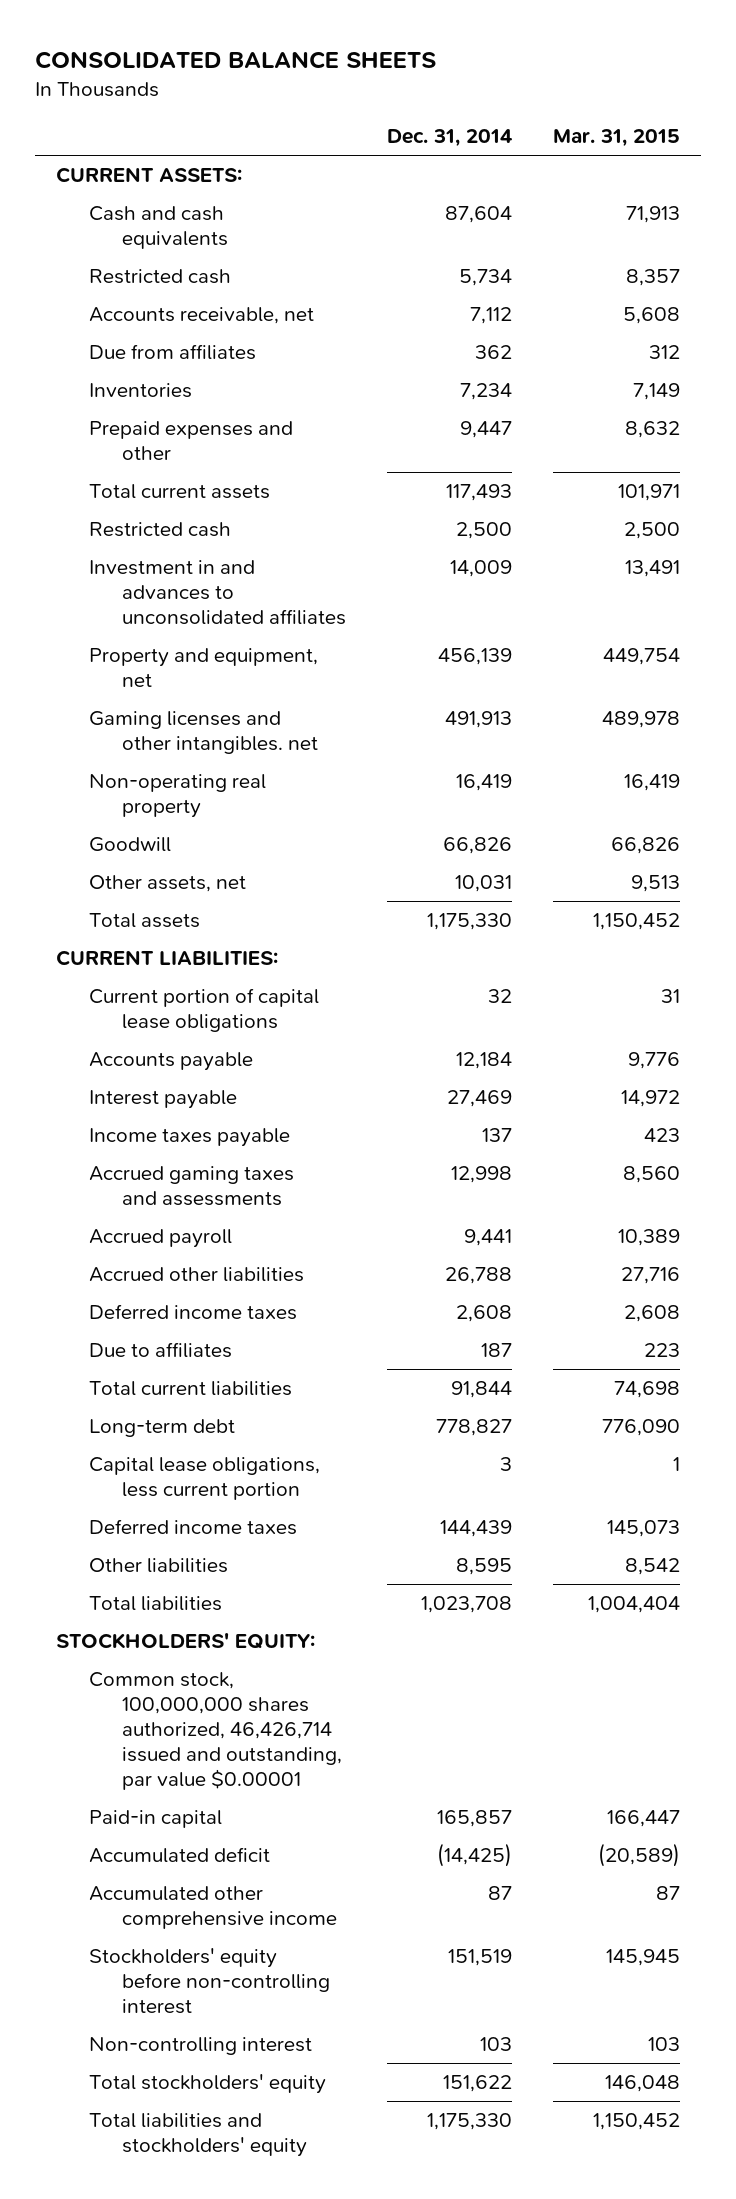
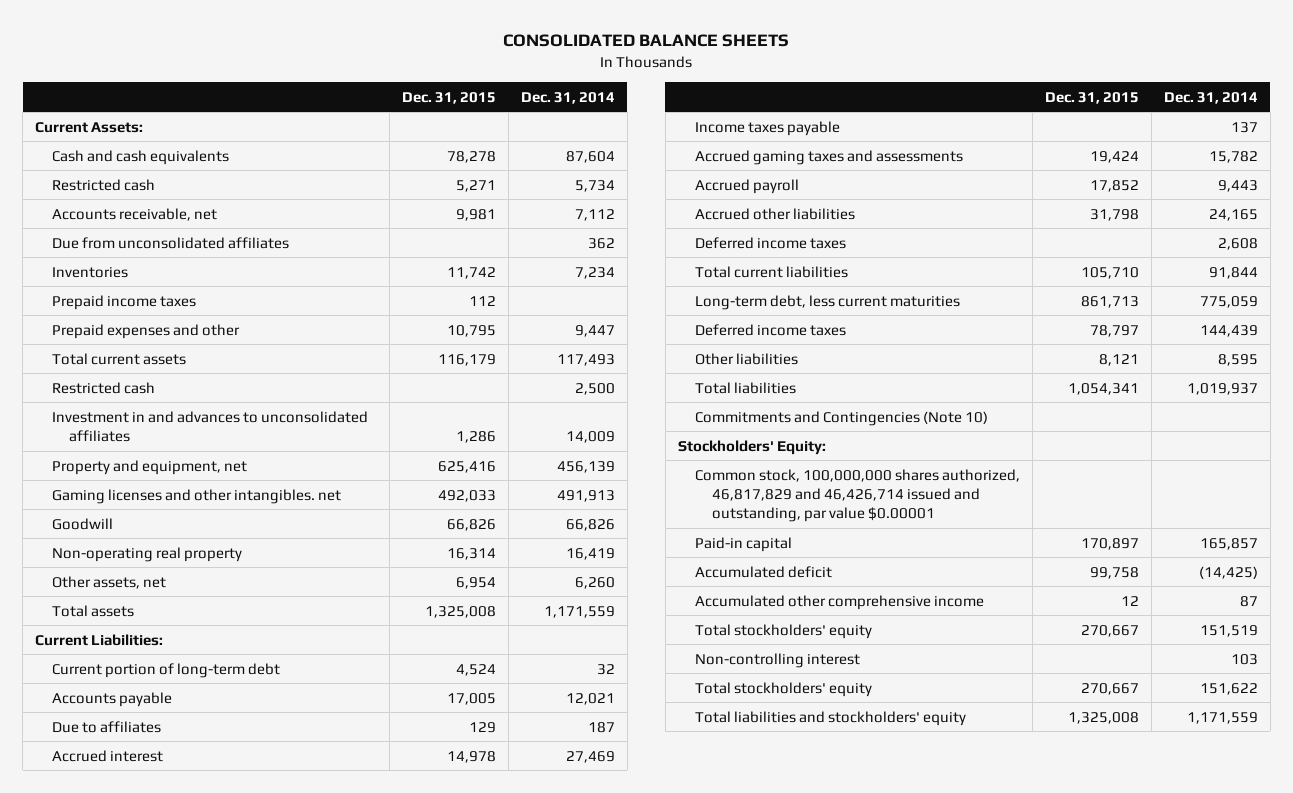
[553,129,681,148] Mar. 31, 2015 -> none
none -> [401,91,496,104] Dec. 31, 2015
[55,167,242,184] CURRENT ASSETS: -> [35,121,144,133] Current Assets:
[88,344,256,361] Due from affiliates -> [51,236,289,249] Due from unconsolidated affiliates
none -> [51,294,196,310] Prepaid income taxes
[88,988,319,1033] Current portion of capital lease obligations -> none
[88,774,266,819] Non-operating real property -> [51,546,242,562] Non-operating real property
[455,875,513,893] 10,031 -> [574,576,615,589] 6,260
[427,913,513,931] 1,175,330 -> [543,605,615,618] 1,171,559
[55,950,278,967] CURRENT LIABILITIES: -> [35,633,164,646] Current Liabilities:
none -> [51,662,280,678] Current portion of long-term debt
[456,1052,513,1070] 12,184 -> [565,692,615,705] 12,021
[88,1342,232,1359] Due to affiliates -> [51,720,161,733] Due to affiliates
[88,1090,237,1110] Interest payable -> [51,749,163,762] Accrued interest
[451,1166,513,1184] 12,998 -> [1208,150,1258,163] 15,782
[464,1229,513,1247] 9,441 -> [1217,179,1258,192] 9,443
[445,1267,513,1285] 26,788 -> [1208,208,1258,221] 24,165
[88,1457,320,1501] Capital lease obligations, less current portion -> none
[88,1419,235,1438] Long-term debt -> [694,294,960,310] Long-term debt, less current maturities
[436,1419,513,1437] 778,827 -> [1199,295,1258,308] 775,059
[421,1596,513,1614] 1,023,708 -> [1186,382,1258,395] 1,019,937
none -> [694,410,988,426] Commitments and Contingencies (Note 10)
[55,1633,315,1650] STOCKHOLDERS' EQUITY: -> [677,439,826,455] Stockholders' Equity:
[88,1672,342,1790] Common stock, 100,000,000 shares authorized, 46,426,714 issued and outstanding, par value $0.00001 -> [694,468,1020,523] Common stock, 100,000,000 shares authorized, 46,817,829 and 46,426,714 issued and outstanding, par value $0.00001
[88,1948,330,2014] Stockholders' equity before non-controlling interest -> [694,623,872,639] Total stockholders' equity
[427,2113,513,2131] 1,175,330 -> [1186,711,1258,724] 1,171,559

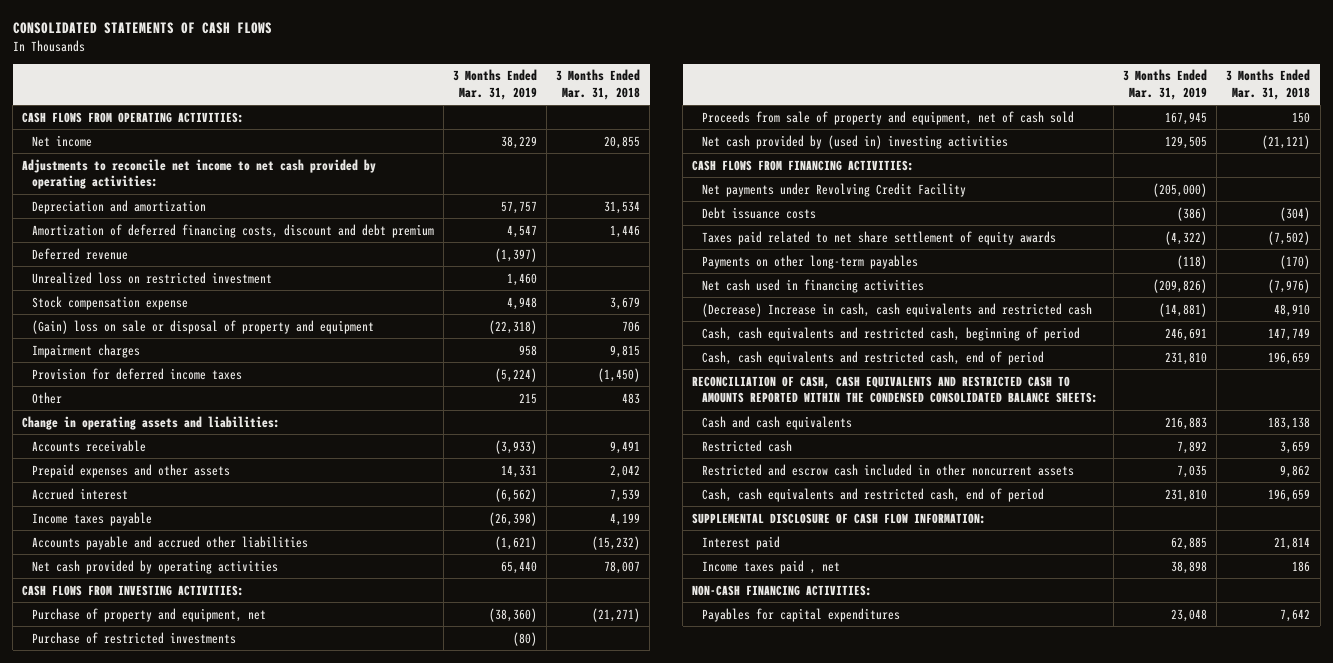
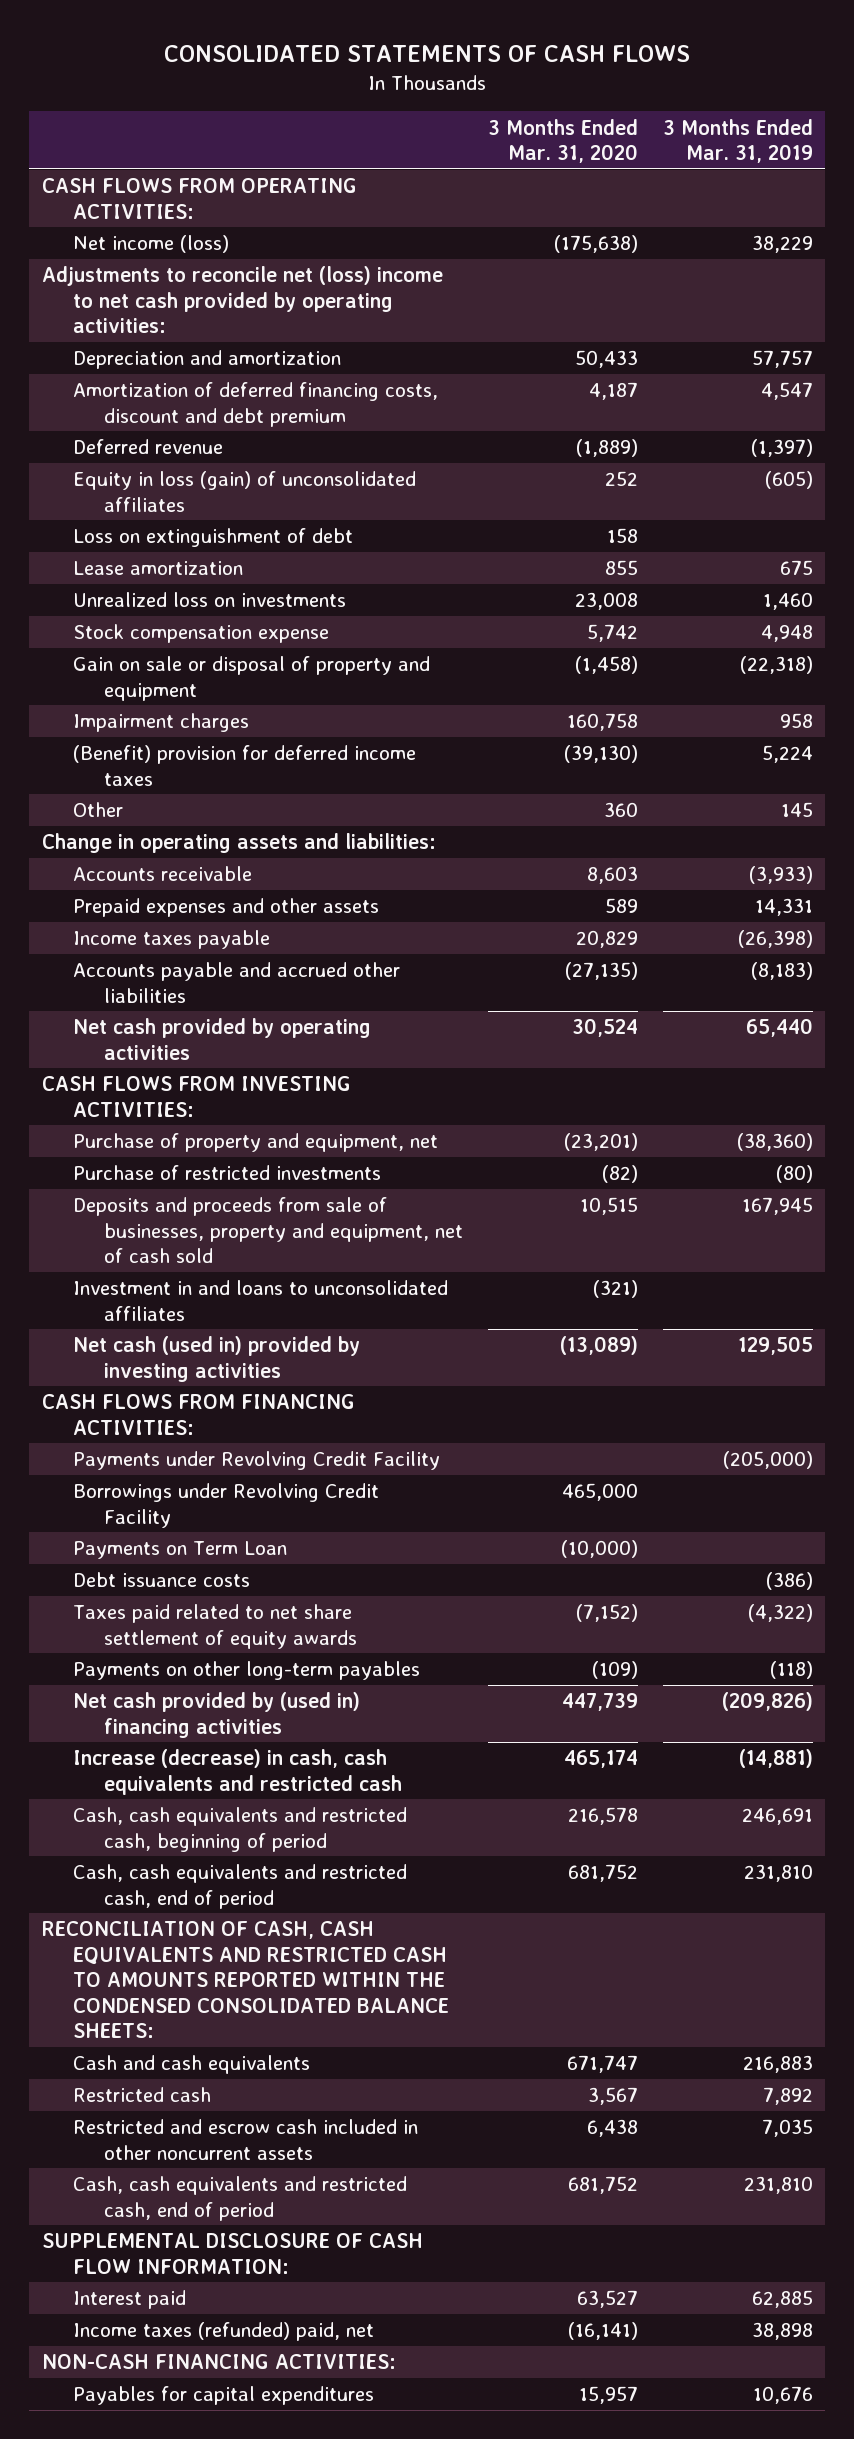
[556,69,641,100] 3 Months Ended Mar. 31, 2018 -> none
none -> [487,118,638,164] 3 Months Ended Mar. 31, 2020
[31,134,92,147] Net income -> [72,235,229,254] Net income (loss)
[22,158,377,190] Adjustments to reconcile net income to net cash provided by operating activities: -> [41,266,443,334] Adjustments to reconcile net (loss) income to net cash provided by operating activities:
none -> [72,471,416,512] Equity in loss (gain) of unconsolidated affiliates
none -> [72,528,353,548] Loss on extinguishment of debt
none -> [72,561,243,576] Lease amortization
[31,271,272,284] Unrealized loss on restricted investment -> [72,592,346,608] Unrealized loss on investments
[31,319,374,334] (Gain) loss on sale or disposal of property and equipment -> [72,656,430,701] Gain on sale or disposal of property and equipment
[31,367,242,380] Provision for deferred income taxes -> [72,745,416,786] (Benefit) provision for deferred income taxes
[495,367,538,382] (5,224) -> [761,745,813,764] 5,224
[519,392,538,404] 215 -> [780,802,813,818] 145
[31,487,128,500] Accrued interest -> none
[495,535,538,550] (1,621) -> [750,962,813,981] (8,183)
[701,110,1074,125] Proceeds from sale of property and equipment, net of cash sold -> [72,1197,463,1264] Deposits and proceeds from sale of businesses, property and equipment, net of cash sold
none -> [72,1280,448,1321] Investment in and loans to unconsolidated affiliates
[701,134,1008,149] Net cash provided by (used in) investing activities -> [72,1336,360,1382] Net cash (used in) provided by investing activities
[701,182,966,197] Net payments under Revolving Credit Facility -> [72,1451,440,1471] Payments under Revolving Credit Facility
none -> [72,1483,379,1528] Borrowings under Revolving Credit Facility
none -> [72,1541,287,1560] Payments on Term Loan
[701,278,924,293] Net cash used in financing activities -> [72,1692,360,1738] Net cash provided by (used in) financing activities
[701,302,1092,317] (Decrease) Increase in cash, cash equivalents and restricted cash -> [72,1749,402,1795] Increase (decrease) in cash, cash equivalents and restricted cash
[701,559,840,574] Income taxes paid , net -> [72,2322,374,2342] Income taxes (refunded) paid, net
[1171,608,1208,622] 23,048 -> [752,2386,813,2405] 10,676

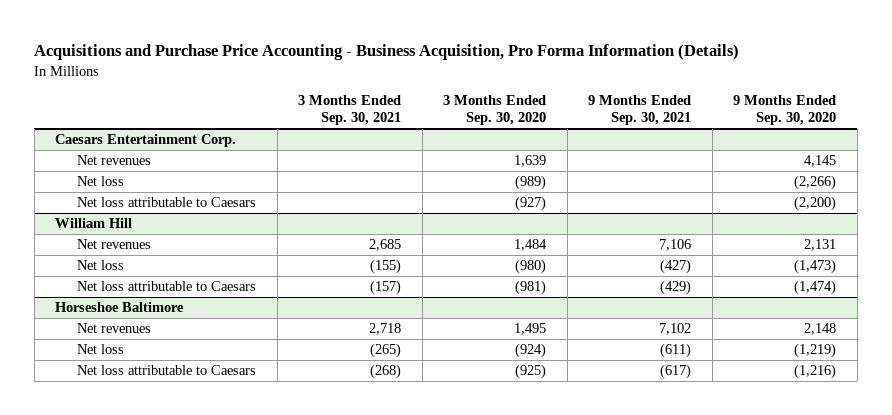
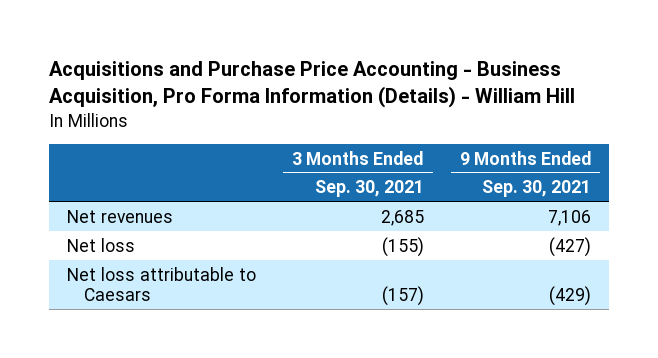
[34,44,740,61] Acquisitions and Purchase Price Accounting - Business Acquisition, Pro Forma Information (Details) -> [48,60,575,109] Acquisitions and Purchase Price Accounting - Business Acquisition, Pro Forma Information (Details) - William Hill
[443,95,547,125] 3 Months Ended Sep. 30, 2020 -> none
[733,95,837,125] 9 Months Ended Sep. 30, 2020 -> none
[55,134,237,148] Caesars Entertainment Corp. -> none
[77,155,152,166] Net revenues -> none
[77,176,125,187] Net loss -> none
[77,197,257,208] Net loss attributable to Caesars -> none
[55,218,133,229] William Hill -> none
[55,302,185,313] Horseshoe Baltimore -> none
[77,323,152,334] Net revenues -> none
[77,344,125,355] Net loss -> none
[77,365,257,376] Net loss attributable to Caesars -> none

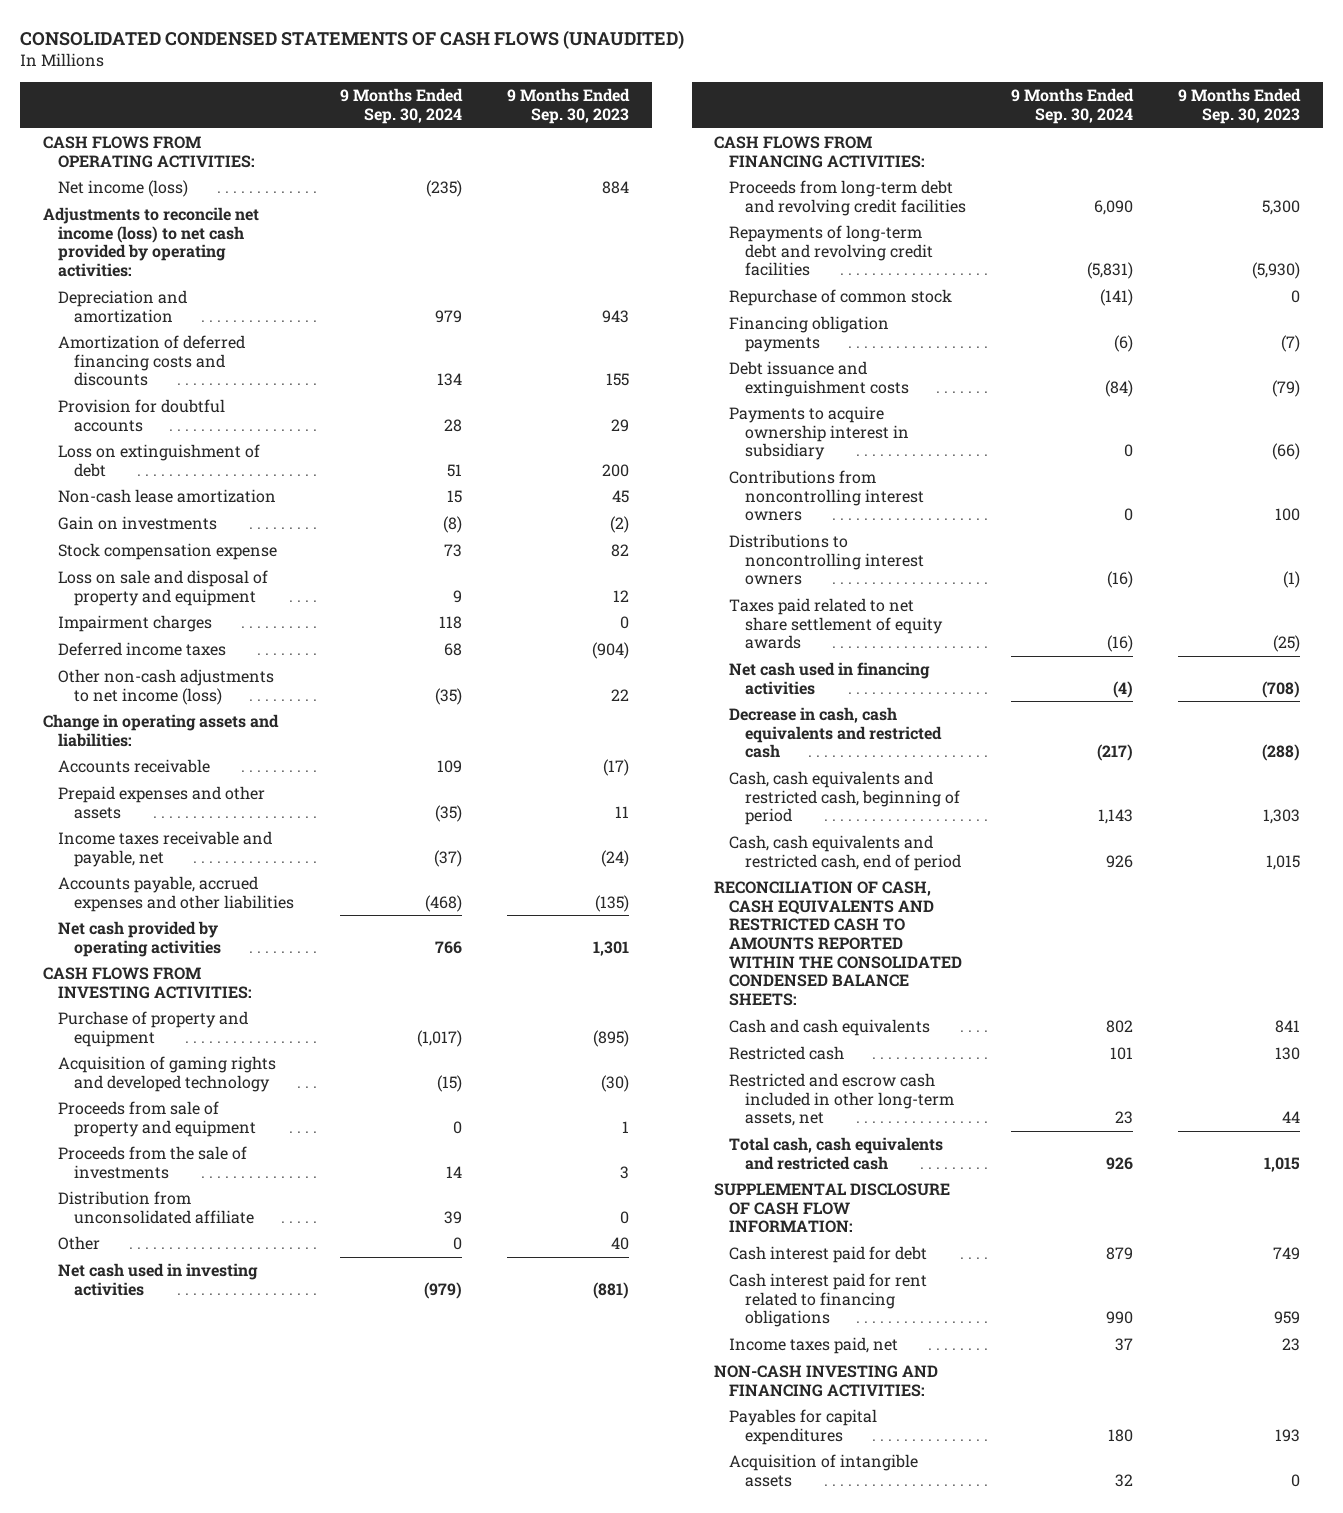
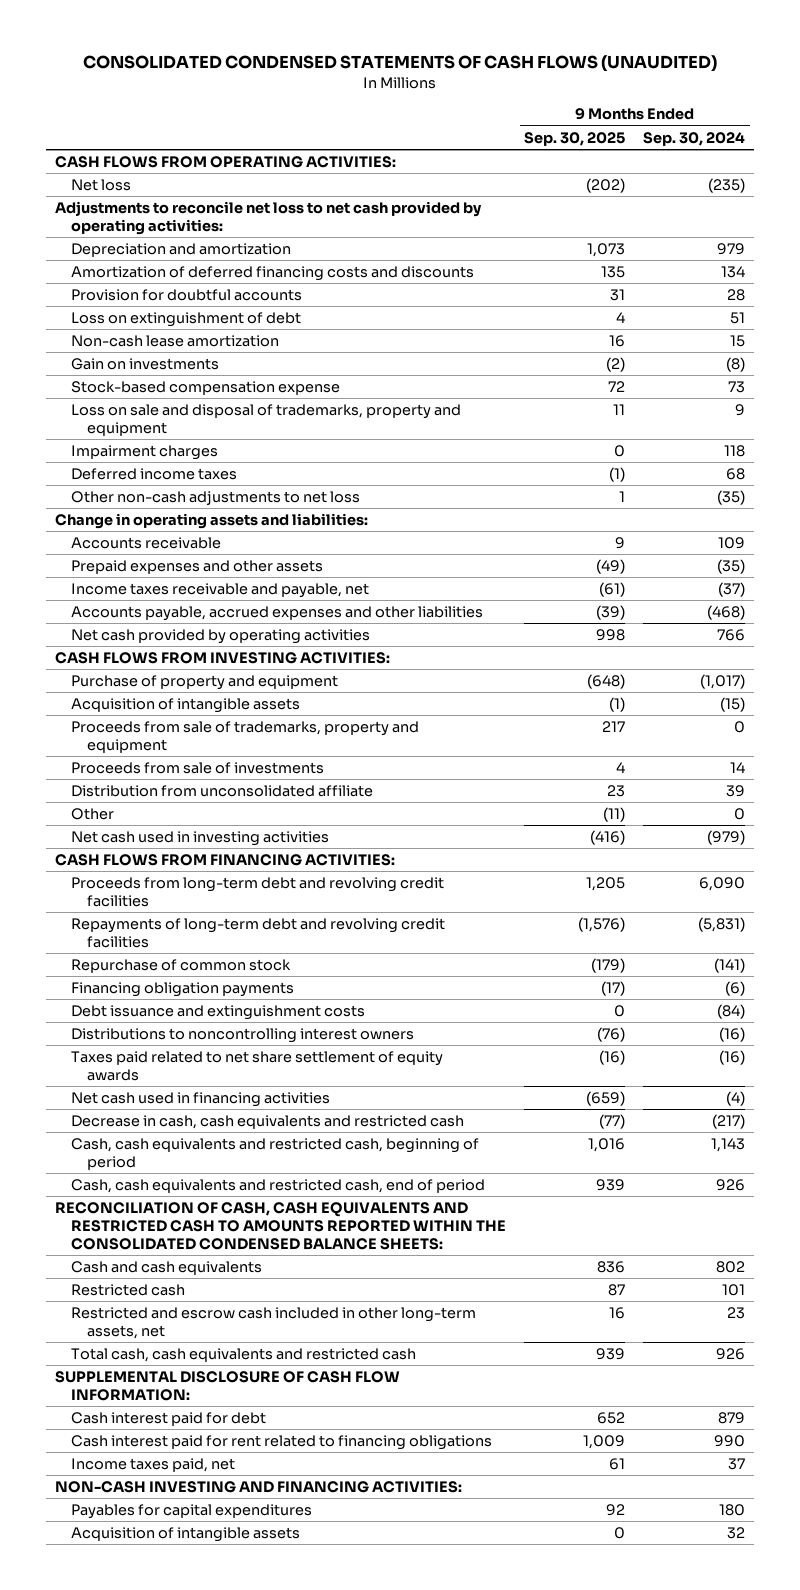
[507,88,631,124] 9 Months Ended Sep. 30, 2023 -> none
none -> [524,131,626,146] Sep. 30, 2025
[58,180,189,198] Net income (loss) -> [70,178,131,191] Net loss
[43,207,260,278] Adjustments to reconcile net income (loss) to net cash provided by operating activities: -> [54,200,482,235] Adjustments to reconcile net loss to net cash provided by operating activities:
[58,543,278,561] Stock compensation expense -> [70,380,340,395] Stock-based compensation expense
[58,570,269,606] Loss on sale and disposal of property and equipment -> [70,403,461,436] Loss on sale and disposal of trademarks, property and equipment
[58,669,275,705] Other non-cash adjustments to net income (loss) -> [70,490,360,505] Other non-cash adjustments to net loss
[58,1056,277,1092] Acquisition of gaming rights and developed technology -> [70,697,300,713] Acquisition of intangible assets
[58,1101,256,1137] Proceeds from sale of property and equipment -> [70,720,419,753] Proceeds from sale of trademarks, property and equipment
[58,1146,248,1179] Proceeds from the sale of investments -> [70,761,324,774] Proceeds from sale of investments
[729,406,909,461] Payments to acquire ownership interest in subsidiary -> none
[729,470,924,522] Contributions from noncontrolling interest owners -> none

